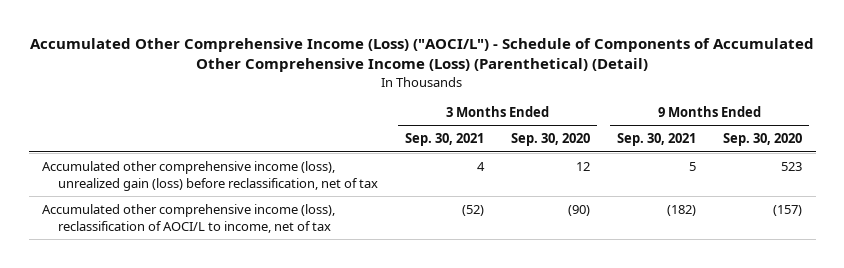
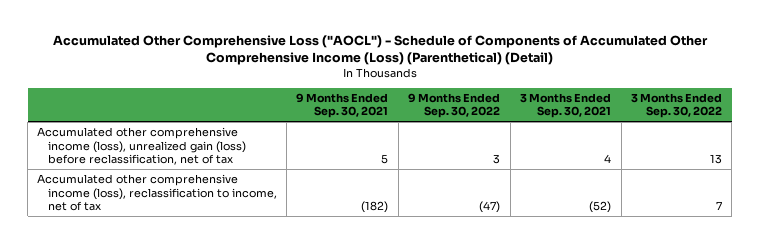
[30,37,815,73] Accumulated Other Comprehensive Income (Loss) ("AOCI/L") - Schedule of Components of Accumulated Other Comprehensive Income (Loss) (Parenthetical) (Detail) -> [52,34,708,65] Accumulated Other Comprehensive Loss ("AOCL") - Schedule of Components of Accumulated Other Comprehensive Income (Loss) (Parenthetical) (Detail)
[511,133,591,147] Sep. 30, 2020 -> none
[723,133,803,147] Sep. 30, 2020 -> none
none -> [408,93,501,119] 9 Months Ended Sep. 30, 2022
none -> [630,93,722,119] 3 Months Ended Sep. 30, 2022
[42,203,336,233] Accumulated other comprehensive income (loss), reclassification of AOCI/L to income, net of tax -> [37,174,277,211] Accumulated other comprehensive income (loss), reclassification to income, net of tax

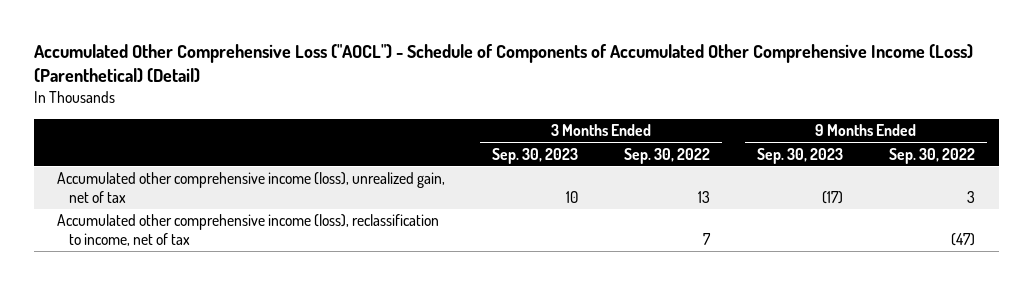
[296,93,389,119] 9 Months Ended Sep. 30, 2021 -> none
[520,93,612,119] 3 Months Ended Sep. 30, 2021 -> none
none -> [491,147,578,164] Sep. 30, 2023
none -> [756,147,843,164] Sep. 30, 2023
[37,127,246,165] Accumulated other comprehensive income (loss), unrealized gain (loss) before reclassification, net of tax -> [56,172,445,203] Accumulated other comprehensive income (loss), unrealized gain, net of tax

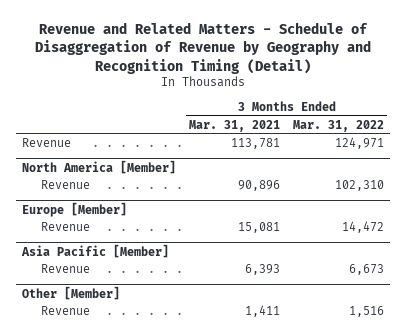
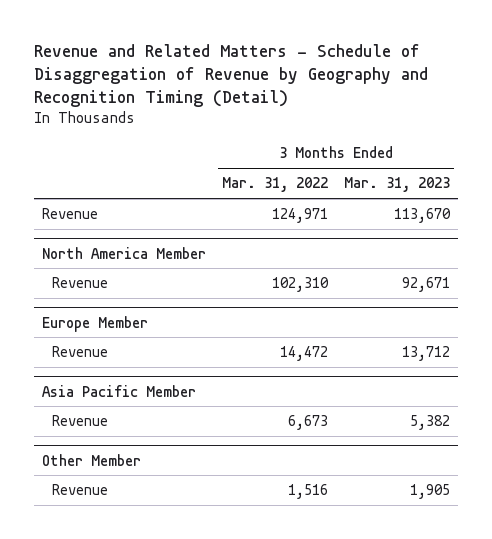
[189,119,281,132] Mar. 31, 2021 -> none
none -> [343,177,450,193] Mar. 31, 2023
[22,159,177,174] North America [Member] -> [41,246,206,259] North America Member
[22,201,128,217] Europe [Member] -> [41,315,148,332] Europe Member
[21,243,170,258] Asia Pacific [Member] -> [41,384,196,397] Asia Pacific Member
[22,285,121,300] Other [Member] -> [41,453,141,466] Other Member

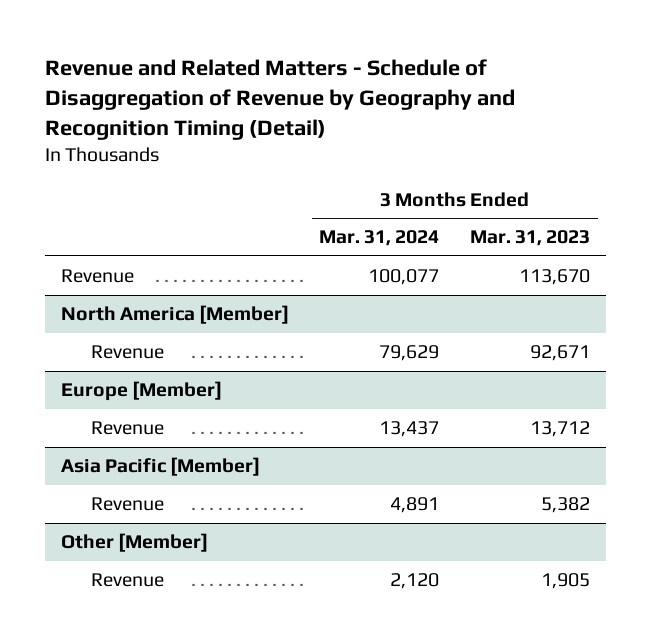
[221,177,328,193] Mar. 31, 2022 -> none
none -> [319,230,440,247] Mar. 31, 2024
[41,246,206,259] North America Member -> [60,305,289,325] North America [Member]
[41,315,148,332] Europe Member -> [60,381,222,402] Europe [Member]
[41,384,196,397] Asia Pacific Member -> [60,457,260,477] Asia Pacific [Member]
[41,453,141,466] Other Member -> [60,533,208,553] Other [Member]

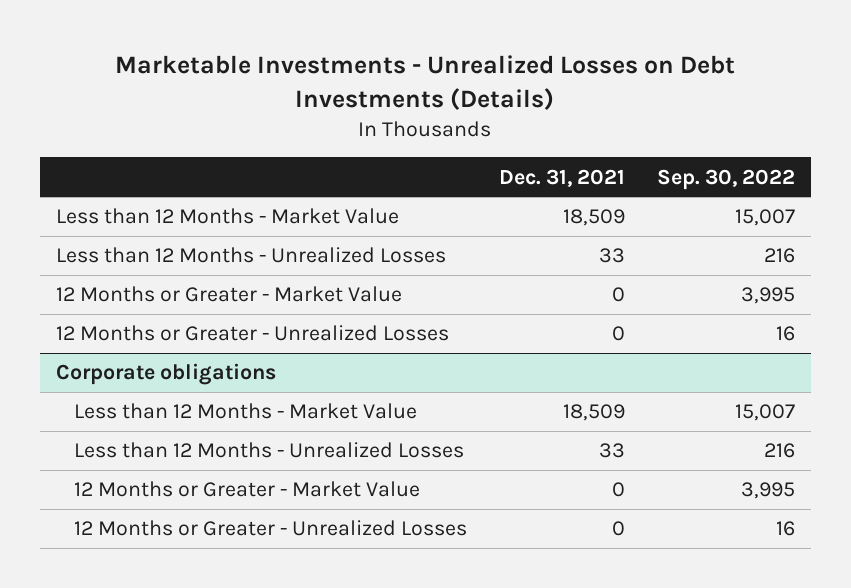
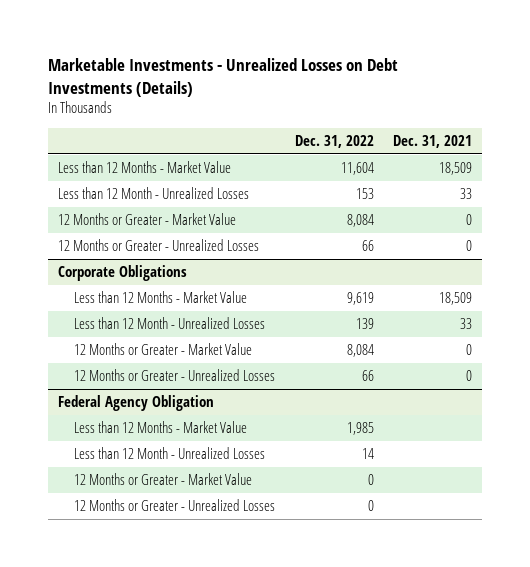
[656,168,795,190] Sep. 30, 2022 -> none
none -> [294,135,374,149] Dec. 31, 2022
[55,247,446,264] Less than 12 Months - Unrealized Losses -> [57,187,249,200] Less than 12 Month - Unrealized Losses
[55,363,276,386] Corporate obligations -> [57,265,187,282] Corporate Obligations
[73,442,464,459] Less than 12 Months - Unrealized Losses -> [73,317,265,330] Less than 12 Month - Unrealized Losses
none -> [57,395,214,412] Federal Agency Obligation
none -> [73,421,247,434] Less than 12 Months - Market Value
none -> [73,447,265,460] Less than 12 Month - Unrealized Losses
none -> [73,473,252,486] 12 Months or Greater - Market Value
none -> [73,499,275,512] 12 Months or Greater - Unrealized Losses

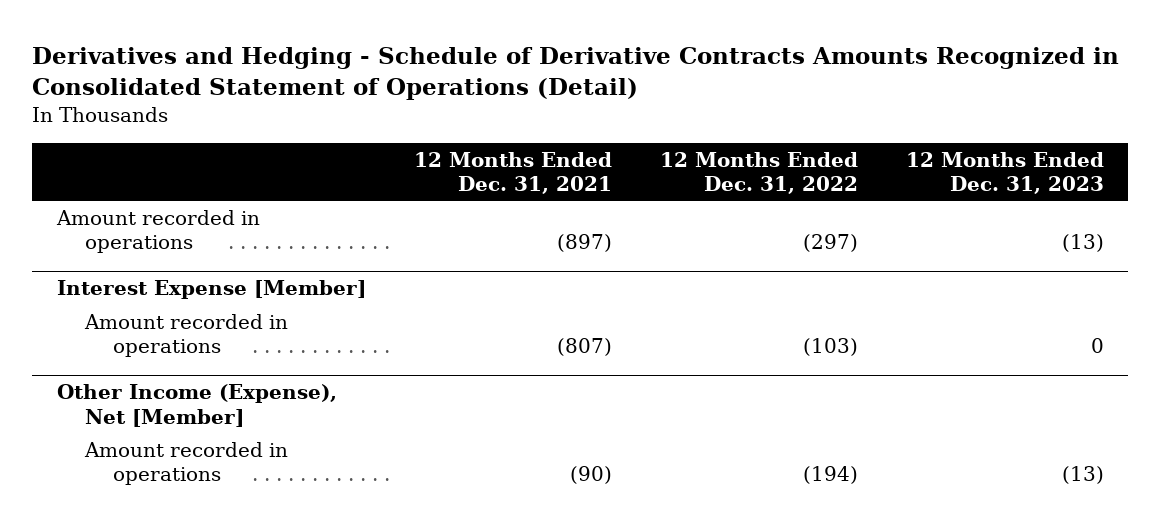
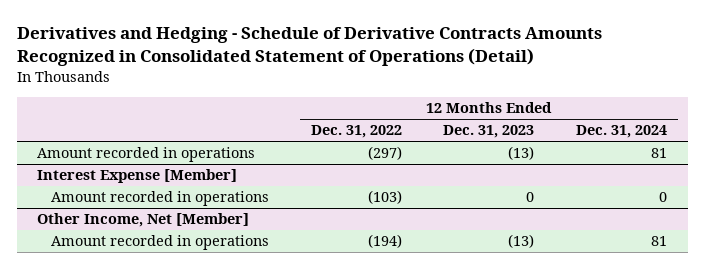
[413,151,612,194] 12 Months Ended Dec. 31, 2021 -> none
none -> [576,125,668,139] Dec. 31, 2024
[56,384,337,427] Other Income (Expense), Net [Member] -> [37,213,250,228] Other Income, Net [Member]

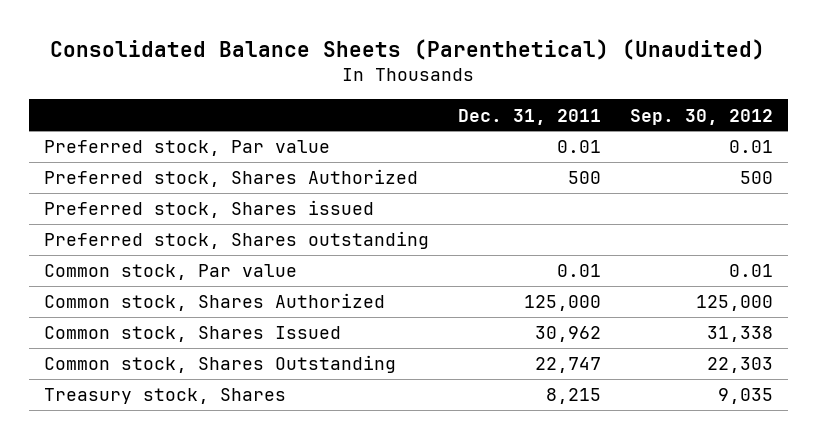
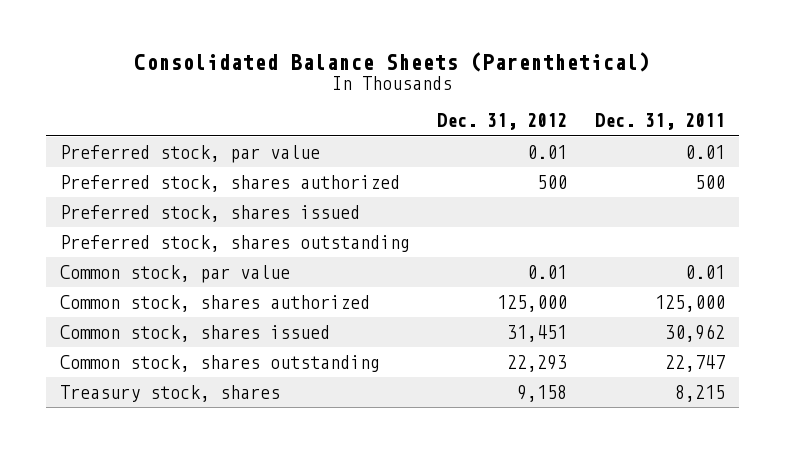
[50,39,766,61] Consolidated Balance Sheets (Parenthetical) (Unaudited) -> [134,51,651,72] Consolidated Balance Sheets (Parenthetical)
[630,108,774,125] Sep. 30, 2012 -> none
none -> [437,113,568,131] Dec. 31, 2012
[43,140,330,157] Preferred stock, Par value -> [59,145,320,164] Preferred stock, par value
[43,169,418,188] Preferred stock, Shares Authorized -> [59,175,400,193] Preferred stock, shares authorized
[43,200,374,219] Preferred stock, Shares issued -> [59,205,360,223] Preferred stock, shares issued
[43,231,429,250] Preferred stock, Shares outstanding -> [59,235,410,253] Preferred stock, shares outstanding
[43,264,297,281] Common stock, Par value -> [59,265,290,284] Common stock, par value
[43,293,385,312] Common stock, Shares Authorized -> [59,295,370,313] Common stock, shares authorized
[43,326,341,343] Common stock, Shares Issued -> [59,325,330,343] Common stock, shares issued
[43,355,396,374] Common stock, Shares Outstanding -> [59,355,380,373] Common stock, shares outstanding
[43,388,286,405] Treasury stock, Shares -> [59,385,280,403] Treasury stock, shares

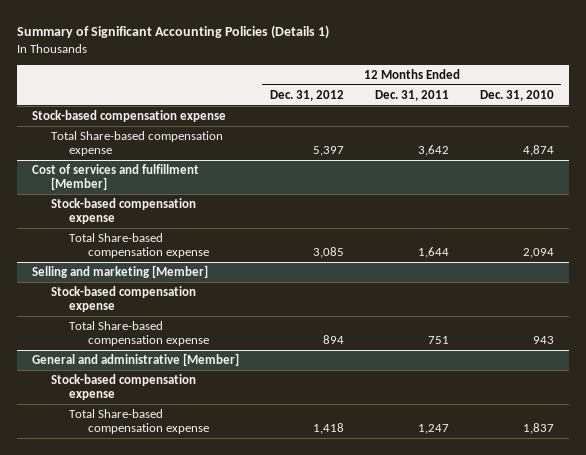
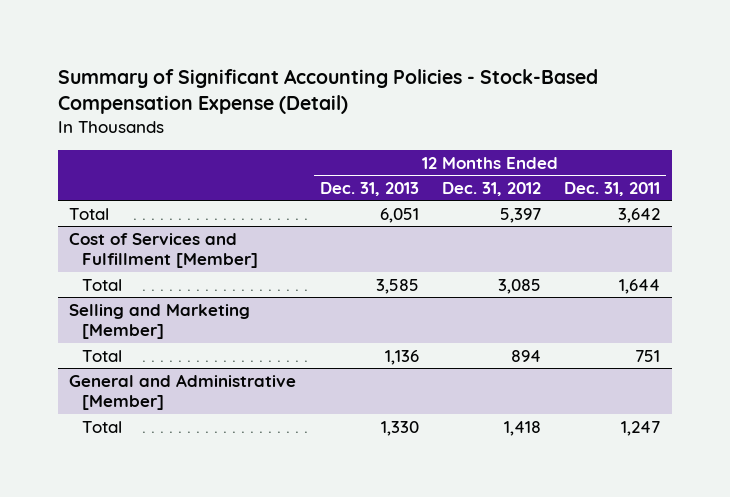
[16,25,329,40] Summary of Significant Accounting Policies (Details 1) -> [57,69,598,115] Summary of Significant Accounting Policies - Stock-Based Compensation Expense (Detail)
[479,89,554,101] Dec. 31, 2010 -> none
none -> [319,181,419,196] Dec. 31, 2013
[32,109,227,122] Stock-based compensation expense -> none
[50,197,196,225] Stock-based compensation expense -> none
[50,285,196,313] Stock-based compensation expense -> none
[50,373,196,401] Stock-based compensation expense -> none
[50,130,223,157] Total Share-based compensation expense -> [69,207,110,220] Total
[32,163,200,191] Cost of services and fulfillment [Member] -> [69,232,258,269] Cost of Services and Fulfillment [Member]
[69,232,209,259] Total Share-based compensation expense -> [81,278,122,291] Total
[32,264,209,278] Selling and marketing [Member] -> [69,303,251,340] Selling and Marketing [Member]
[69,320,209,347] Total Share-based compensation expense -> [81,349,122,362] Total
[32,352,240,366] General and administrative [Member] -> [69,373,297,411] General and Administrative [Member]
[69,408,209,435] Total Share-based compensation expense -> [81,420,122,433] Total

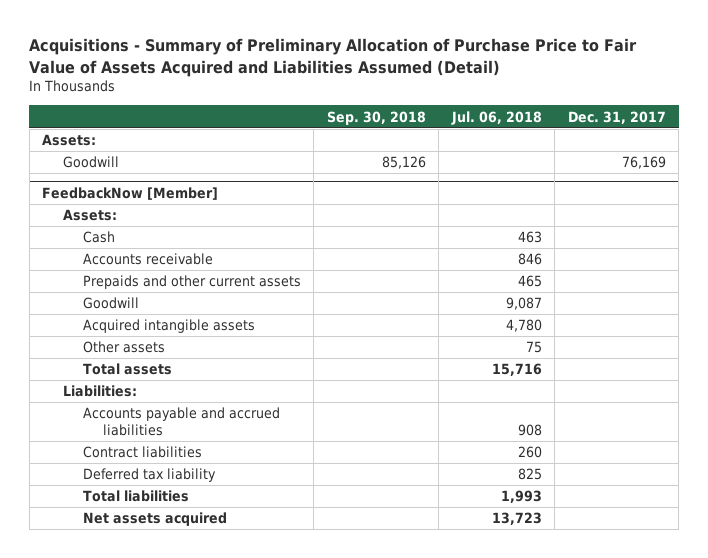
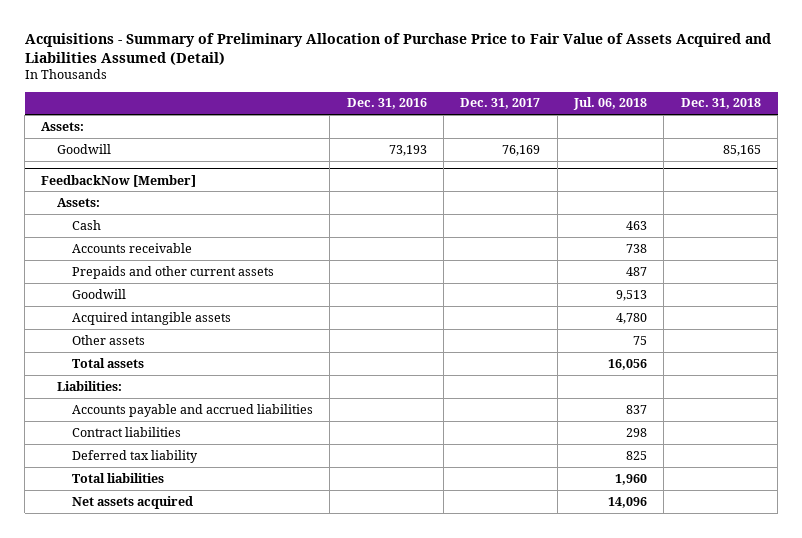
[326,110,426,125] Sep. 30, 2018 -> none
none -> [346,98,427,110] Dec. 31, 2016
none -> [680,98,761,110] Dec. 31, 2018
[517,253,542,266] 846 -> [626,243,648,253] 738
[517,275,542,288] 465 -> [626,266,648,276] 487
[505,297,542,311] 9,087 -> [616,289,648,301] 9,513
[491,363,542,377] 15,716 -> [608,358,648,370] 16,056
[517,424,542,437] 908 -> [626,404,648,414] 837
[517,446,542,459] 260 -> [626,427,648,437] 298
[500,490,542,504] 1,993 -> [615,473,648,485] 1,960
[491,512,542,526] 13,723 -> [608,496,648,508] 14,096

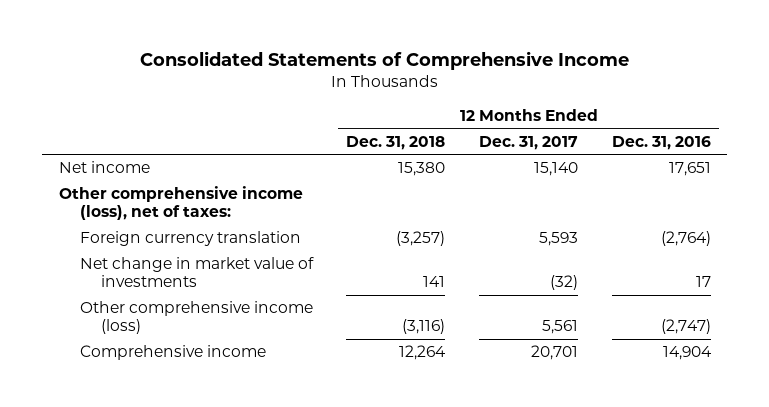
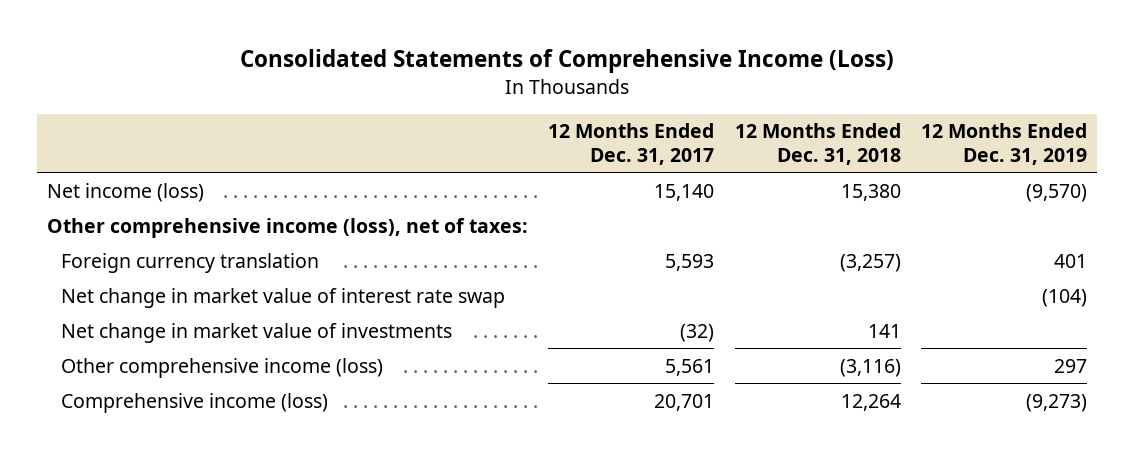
[139,50,629,70] Consolidated Statements of Comprehensive Income -> [239,49,894,74] Consolidated Statements of Comprehensive Income (Loss)
[611,135,711,150] Dec. 31, 2016 -> none
none -> [920,123,1087,165] 12 Months Ended Dec. 31, 2019
[58,161,150,174] Net income -> [47,182,205,202] Net income (loss)
none -> [60,287,505,308] Net change in market value of interest rate swap
[79,345,266,361] Comprehensive income -> [60,392,328,413] Comprehensive income (loss)

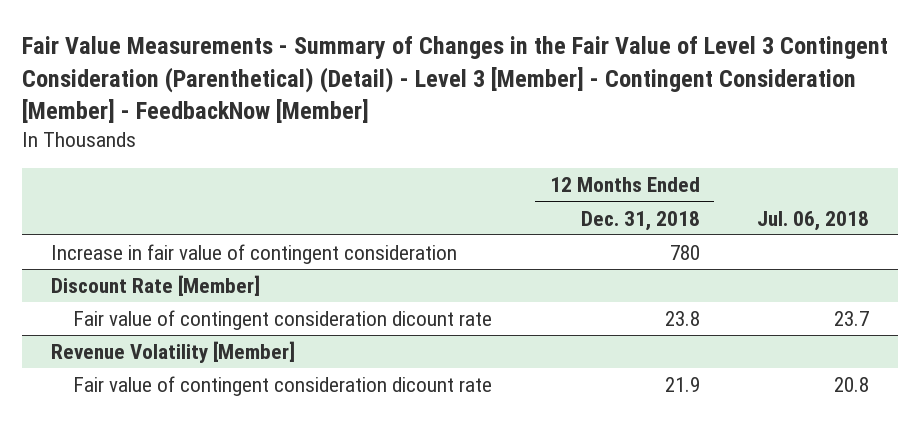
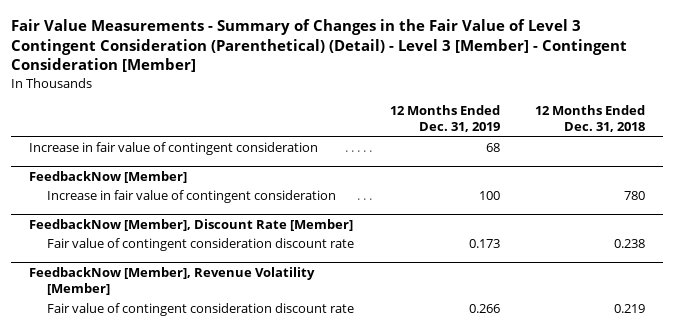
[21,36,888,124] Fair Value Measurements - Summary of Changes in the Fair Value of Level 3 Contingent Consideration (Parenthetical) (Detail) - Level 3 [Member] - Contingent Consideration [Member] - FeedbackNow [Member] -> [11,18,628,73] Fair Value Measurements - Summary of Changes in the Fair Value of Level 3 Contingent Consideration (Parenthetical) (Detail) - Level 3 [Member] - Contingent Consideration [Member]
[757,210,870,231] Jul. 06, 2018 -> none
none -> [389,104,500,133] 12 Months Ended Dec. 31, 2019
none -> [28,142,318,156] Increase in fair value of contingent consideration
none -> [28,170,187,183] FeedbackNow [Member]
[50,274,260,296] Discount Rate [Member] -> [28,218,353,231] FeedbackNow [Member], Discount Rate [Member]
[73,309,493,330] Fair value of contingent consideration dicount rate -> [46,238,354,252] Fair value of contingent consideration discount rate
[664,310,700,326] 23.8 -> [614,239,646,249] 0.238
[50,340,295,363] Revenue Volatility [Member] -> [28,266,315,296] FeedbackNow [Member], Revenue Volatility [Member]
[73,375,493,396] Fair value of contingent consideration dicount rate -> [46,303,354,317] Fair value of contingent consideration discount rate
[664,376,700,392] 21.9 -> [614,304,646,314] 0.219

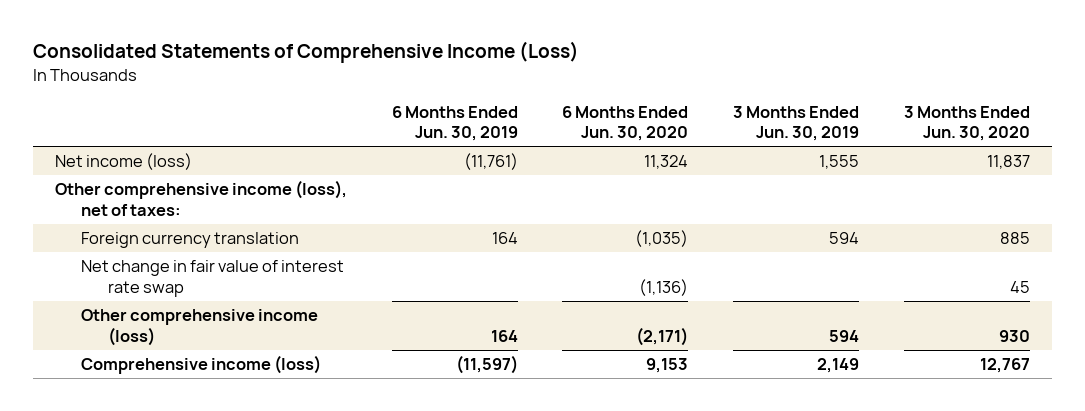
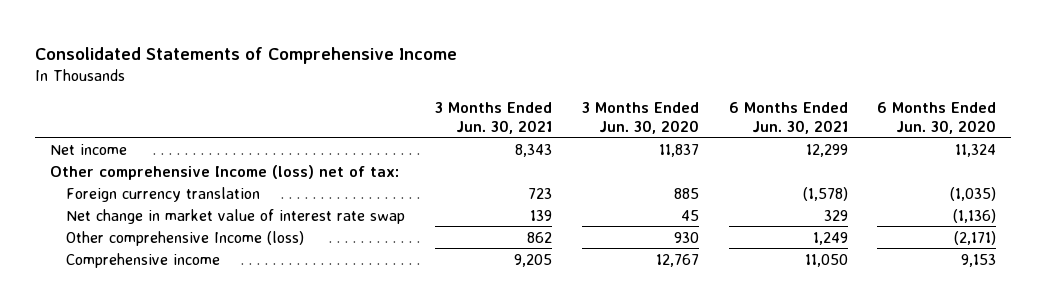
[32,41,579,64] Consolidated Statements of Comprehensive Income (Loss) -> [35,46,458,64] Consolidated Statements of Comprehensive Income
[391,105,518,142] 6 Months Ended Jun. 30, 2019 -> none
[733,105,860,142] 3 Months Ended Jun. 30, 2019 -> none
none -> [435,102,553,134] 3 Months Ended Jun. 30, 2021
none -> [728,102,848,134] 6 Months Ended Jun. 30, 2021
[54,153,192,171] Net income (loss) -> [49,143,127,155] Net income
[54,180,347,216] Other comprehensive income (loss), net of taxes: -> [49,164,399,180] Other comprehensive Income (loss) net of tax:
[81,260,345,297] Net change in fair value of interest rate swap -> [66,208,406,224] Net change in market value of interest rate swap
[81,309,319,346] Other comprehensive income (loss) -> [66,230,305,246] Other comprehensive Income (loss)
[81,355,322,375] Comprehensive income (loss) -> [66,252,221,268] Comprehensive income

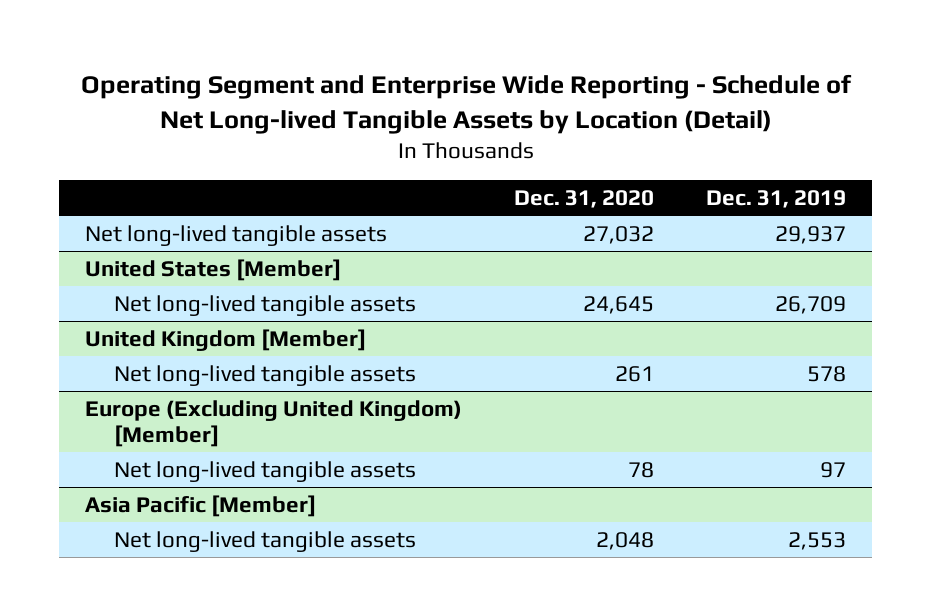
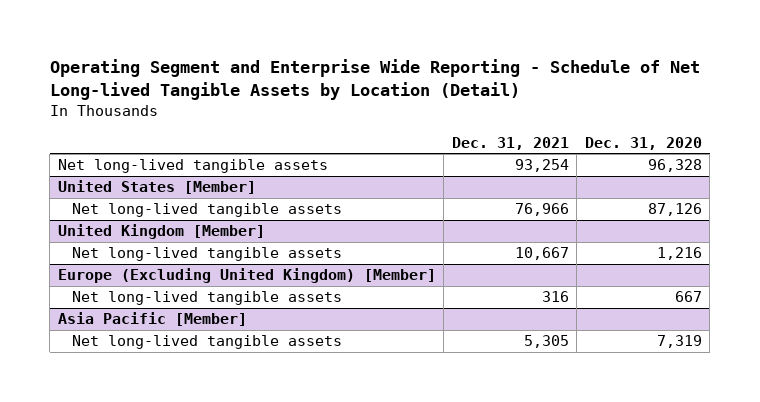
[706,189,847,208] Dec. 31, 2019 -> none
none -> [451,136,569,150] Dec. 31, 2021
[583,225,655,244] 27,032 -> [647,159,702,173] 96,328
[583,295,655,314] 24,645 -> [647,203,702,217] 87,126
[615,365,655,382] 261 -> [656,247,702,261] 1,216
[628,461,655,478] 78 -> [674,291,702,303] 667
[596,531,655,550] 2,048 -> [656,335,702,349] 7,319

